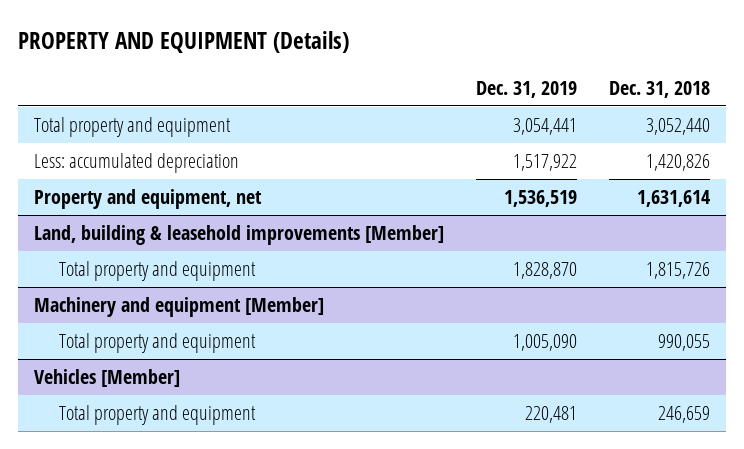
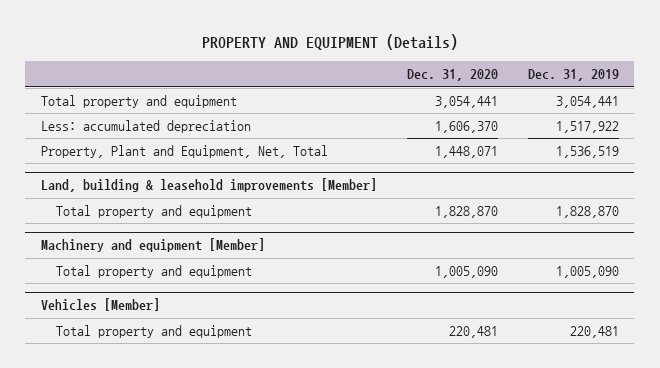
[608,80,710,98] Dec. 31, 2018 -> none
none -> [406,69,498,82] Dec. 31, 2020
[34,189,263,210] Property and equipment, net -> [40,145,328,159] Property, Plant and Equipment, Net, Total

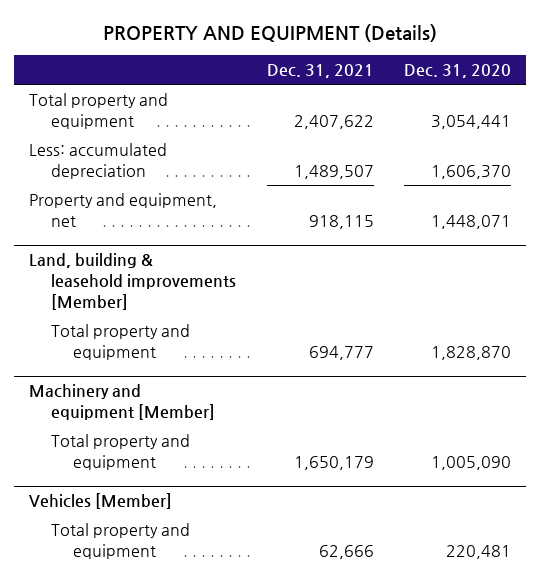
[528,69,620,82] Dec. 31, 2019 -> none
none -> [266,64,374,79] Dec. 31, 2021
[40,145,328,159] Property, Plant and Equipment, Net, Total -> [29,193,218,227] Property and equipment, net

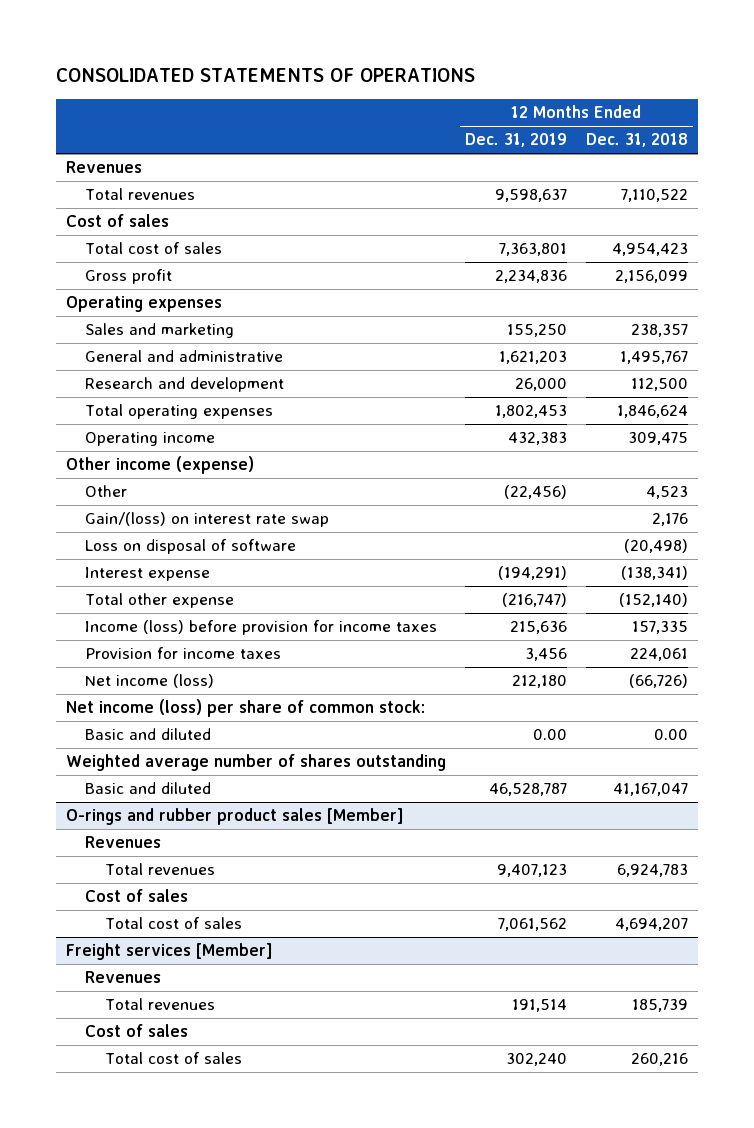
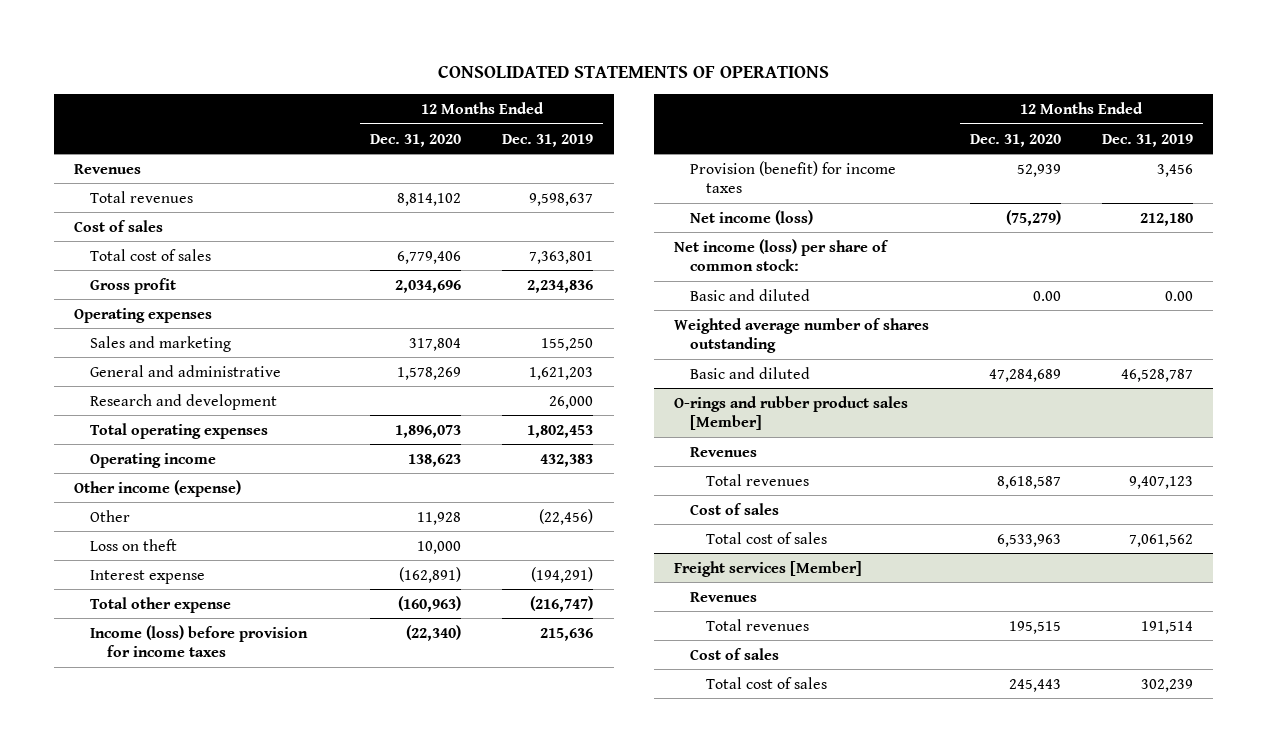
[585,133,688,148] Dec. 31, 2018 -> none
none -> [370,133,462,147] Dec. 31, 2020
[85,512,330,528] Gain/(loss) on interest rate swap -> none
[85,539,297,555] Loss on disposal of software -> none
none -> [90,538,178,551] Loss on theft
[85,647,282,660] Provision for income taxes -> [690,160,897,194] Provision (benefit) for income taxes
[505,1053,567,1067] 302,240 -> [1140,678,1193,692] 302,239

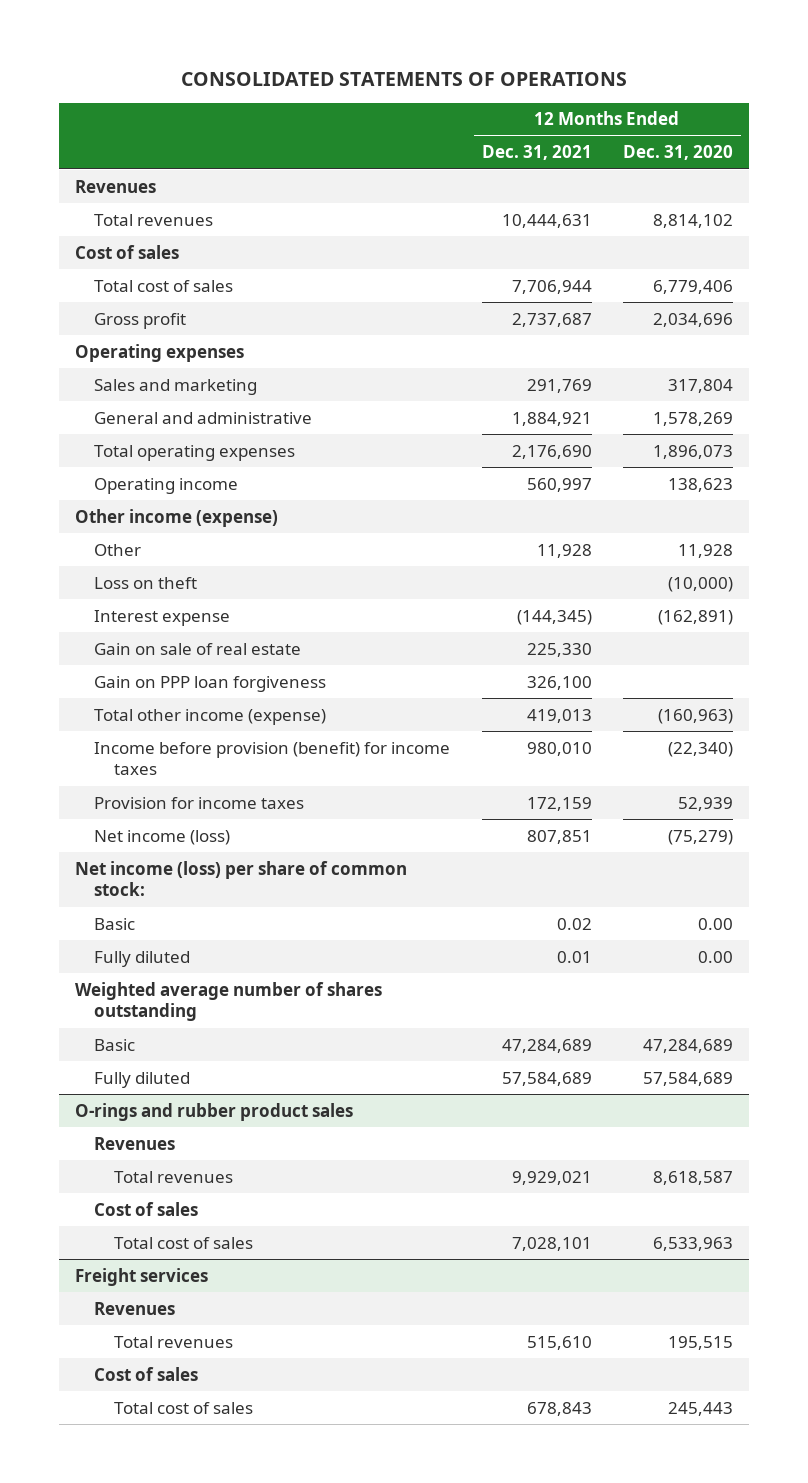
[502,133,594,147] Dec. 31, 2019 -> none
none -> [481,145,592,161] Dec. 31, 2021
[90,393,278,410] Research and development -> none
[417,540,462,554] 10,000 -> [668,576,734,592] (10,000)
none -> [94,642,302,655] Gain on sale of real estate
none -> [94,675,327,692] Gain on PPP loan forgiveness
[90,596,232,613] Total other expense -> [94,708,327,725] Total other income (expense)
[90,624,309,658] Income (loss) before provision for income taxes -> [94,741,451,776] Income before provision (benefit) for income taxes
[690,160,897,194] Provision (benefit) for income taxes -> [94,796,305,809] Provision for income taxes
[690,288,811,301] Basic and diluted -> none
none -> [94,917,136,930] Basic
none -> [94,950,191,967] Fully diluted
[690,366,811,379] Basic and diluted -> [94,1038,136,1051] Basic
none -> [94,1071,191,1088] Fully diluted
[674,395,909,431] O-rings and rubber product sales [Member] -> [74,1102,353,1121] O-rings and rubber product sales
[674,560,863,577] Freight services [Member] -> [74,1267,208,1286] Freight services

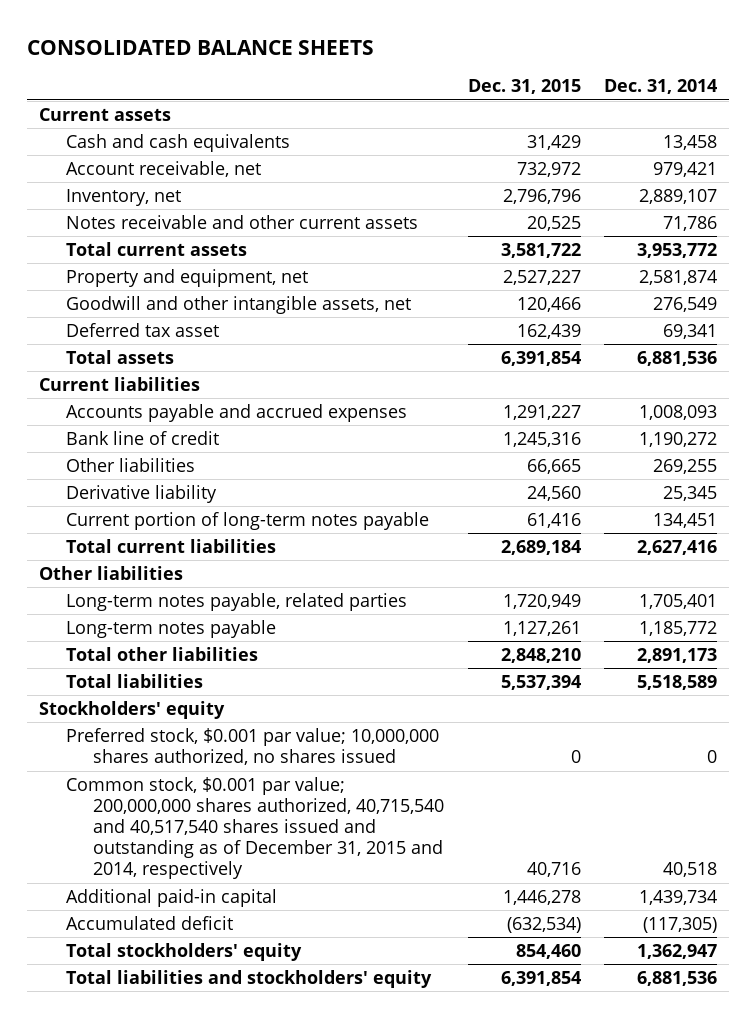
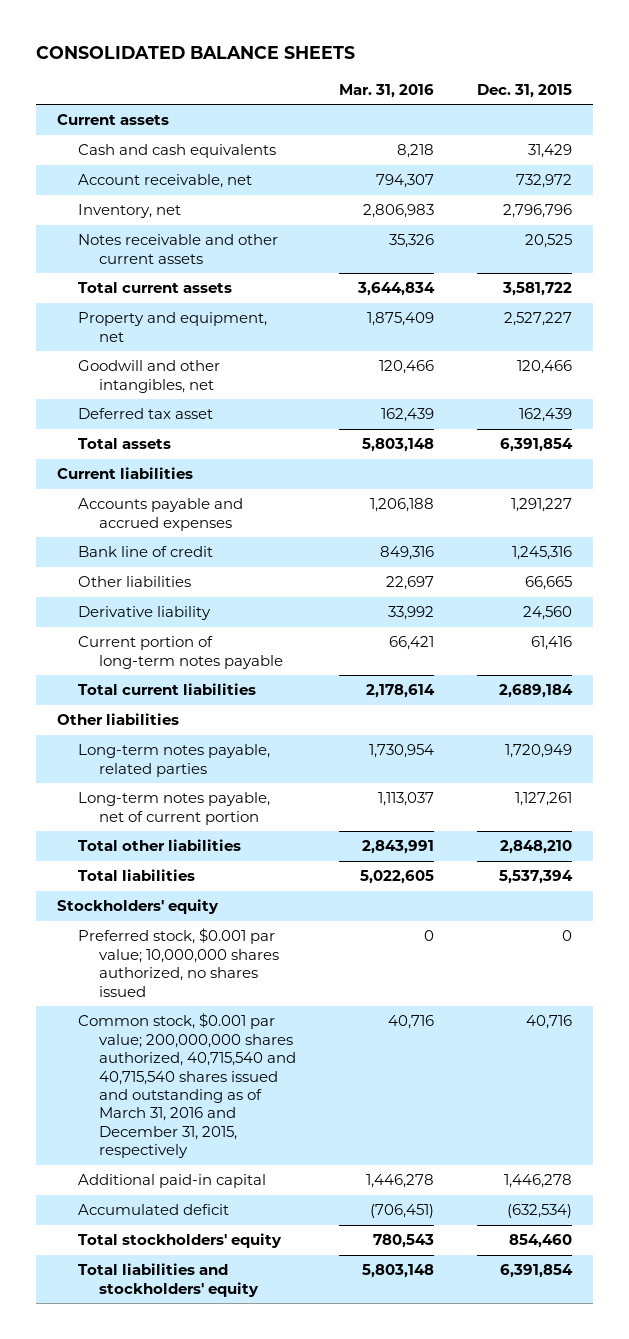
[604,79,718,95] Dec. 31, 2014 -> none
none -> [338,83,434,98] Mar. 31, 2016
[66,296,412,315] Goodwill and other intangible assets, net -> [78,360,221,393] Goodwill and other intangibles, net
[66,620,277,639] Long-term notes payable -> [78,792,271,825] Long-term notes payable, net of current portion
[66,777,445,880] Common stock, $0.001 par value; 200,000,000 shares authorized, 40,715,540 and 40,517,540 shares issued and outstanding as of December 31, 2015 and 2014, respectively -> [78,1013,297,1159] Common stock, $0.001 par value; 200,000,000 shares authorized, 40,715,540 and 40,715,540 shares issued and outstanding as of March 31, 2016 and December 31, 2015, respectively

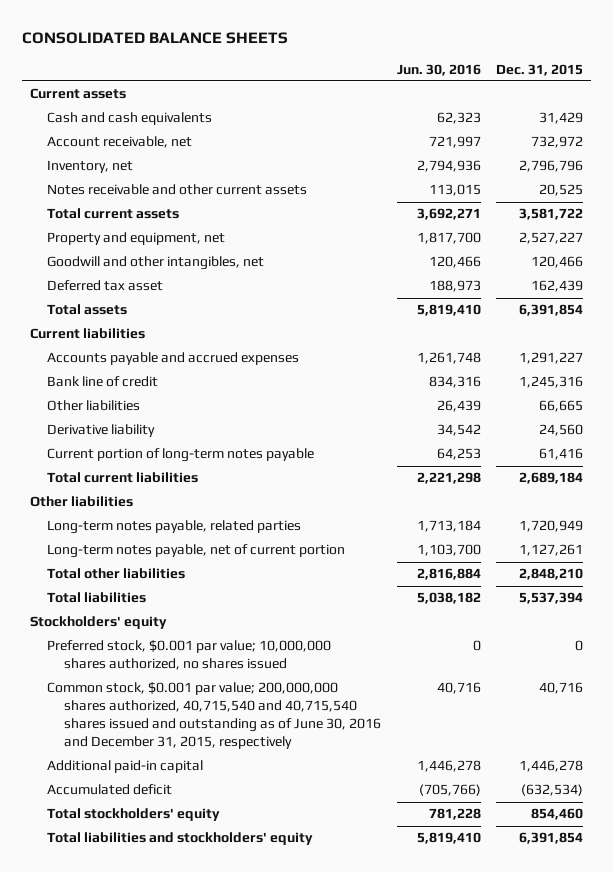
[338,83,434,98] Mar. 31, 2016 -> none
none -> [396,63,481,76] Jun. 30, 2016
[78,1013,297,1159] Common stock, $0.001 par value; 200,000,000 shares authorized, 40,715,540 and 40,715,540 shares issued and outstanding as of March 31, 2016 and December 31, 2015, respectively -> [46,682,382,750] Common stock, $0.001 par value; 200,000,000 shares authorized, 40,715,540 and 40,715,540 shares issued and outstanding as of June 30, 2016 and December 31, 2015, respectively

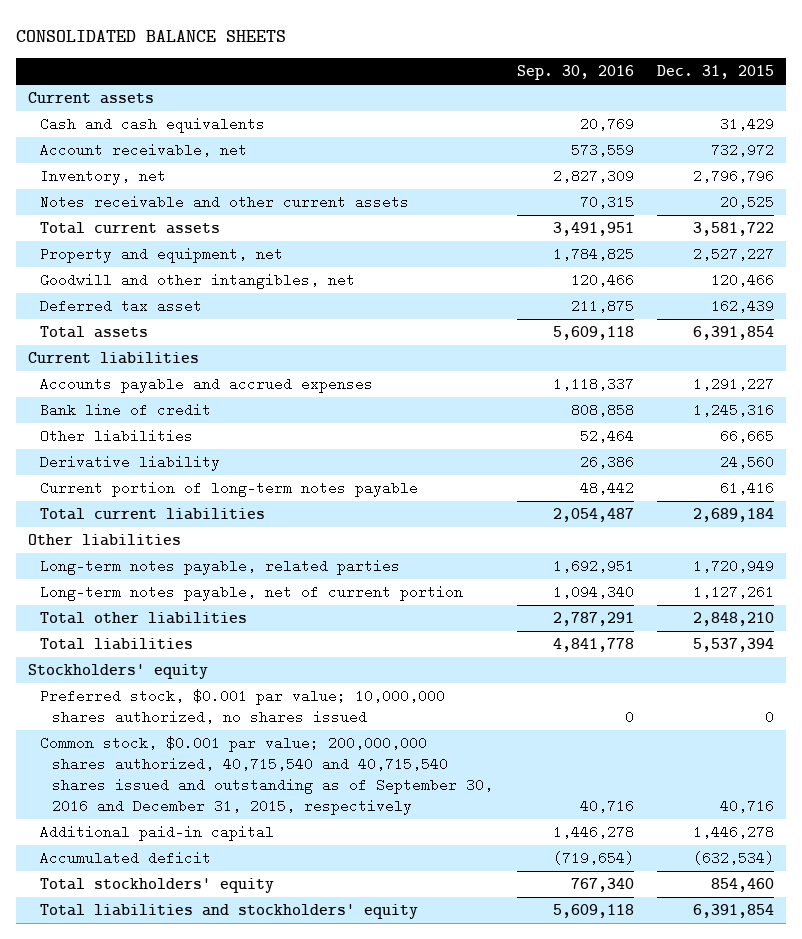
[396,63,481,76] Jun. 30, 2016 -> none
none -> [516,64,634,80] Sep. 30, 2016
[46,682,382,750] Common stock, $0.001 par value; 200,000,000 shares authorized, 40,715,540 and 40,715,540 shares issued and outstanding as of June 30, 2016 and December 31, 2015, respectively -> [40,736,493,815] Common stock, $0.001 par value; 200,000,000 shares authorized, 40,715,540 and 40,715,540 shares issued and outstanding as of September 30, 2016 and December 31, 2015, respectively

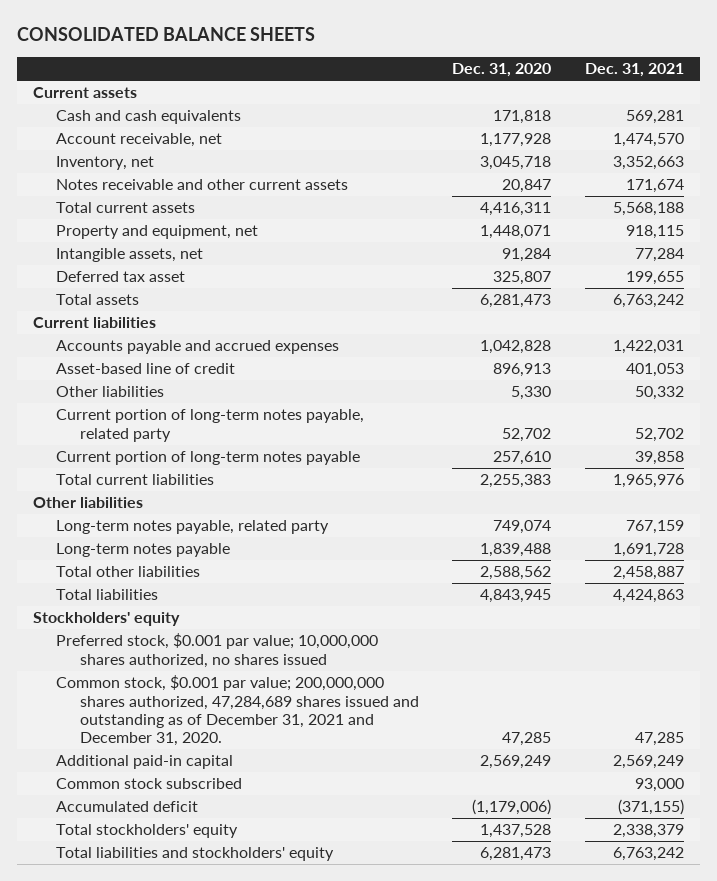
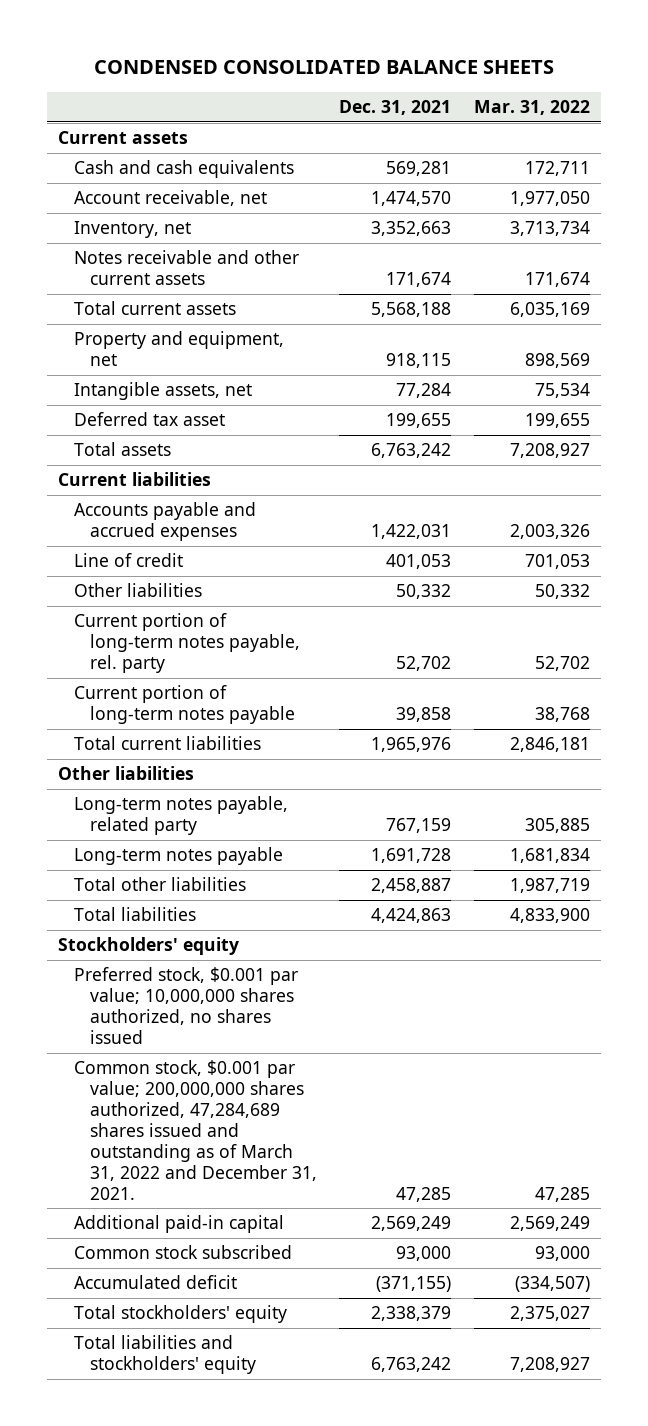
[16,26,315,41] CONSOLIDATED BALANCE SHEETS -> [93,59,554,74] CONDENSED CONSOLIDATED BALANCE SHEETS
[452,63,552,78] Dec. 31, 2020 -> none
none -> [473,99,590,115] Mar. 31, 2022
[56,363,236,375] Asset-based line of credit -> [73,553,183,568] Line of credit
[56,409,365,442] Current portion of long-term notes payable, related party -> [73,613,300,674] Current portion of long-term notes payable, rel. party
[56,675,419,747] Common stock, $0.001 par value; 200,000,000 shares authorized, 47,284,689 shares issued and outstanding as of December 31, 2021 and December 31, 2020. -> [73,1060,317,1200] Common stock, $0.001 par value; 200,000,000 shares authorized, 47,284,689 shares issued and outstanding as of March 31, 2022 and December 31, 2021.

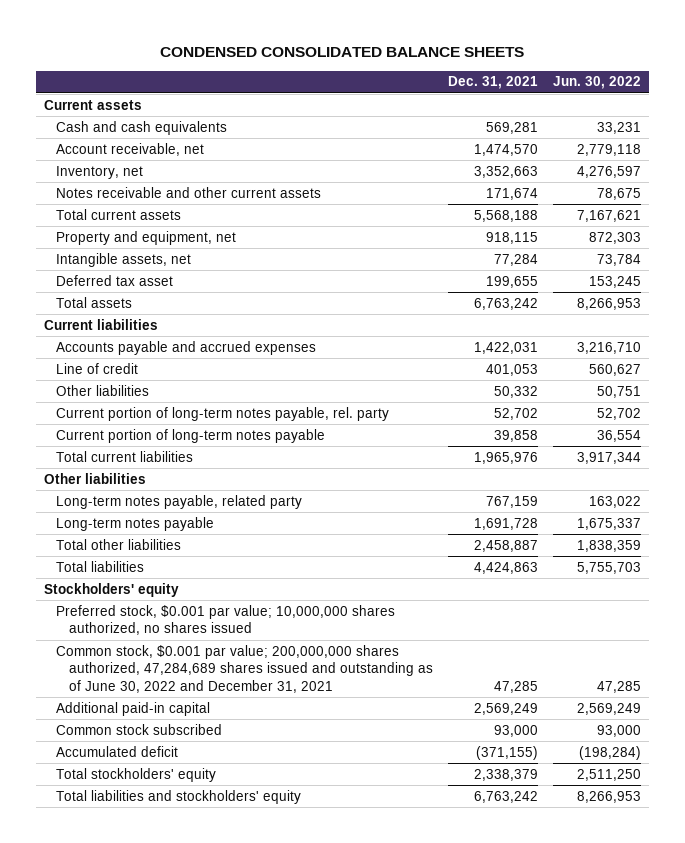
[473,99,590,115] Mar. 31, 2022 -> none
none -> [553,76,642,90] Jun. 30, 2022
[73,1060,317,1200] Common stock, $0.001 par value; 200,000,000 shares authorized, 47,284,689 shares issued and outstanding as of March 31, 2022 and December 31, 2021. -> [56,644,433,693] Common stock, $0.001 par value; 200,000,000 shares authorized, 47,284,689 shares issued and outstanding as of June 30, 2022 and December 31, 2021

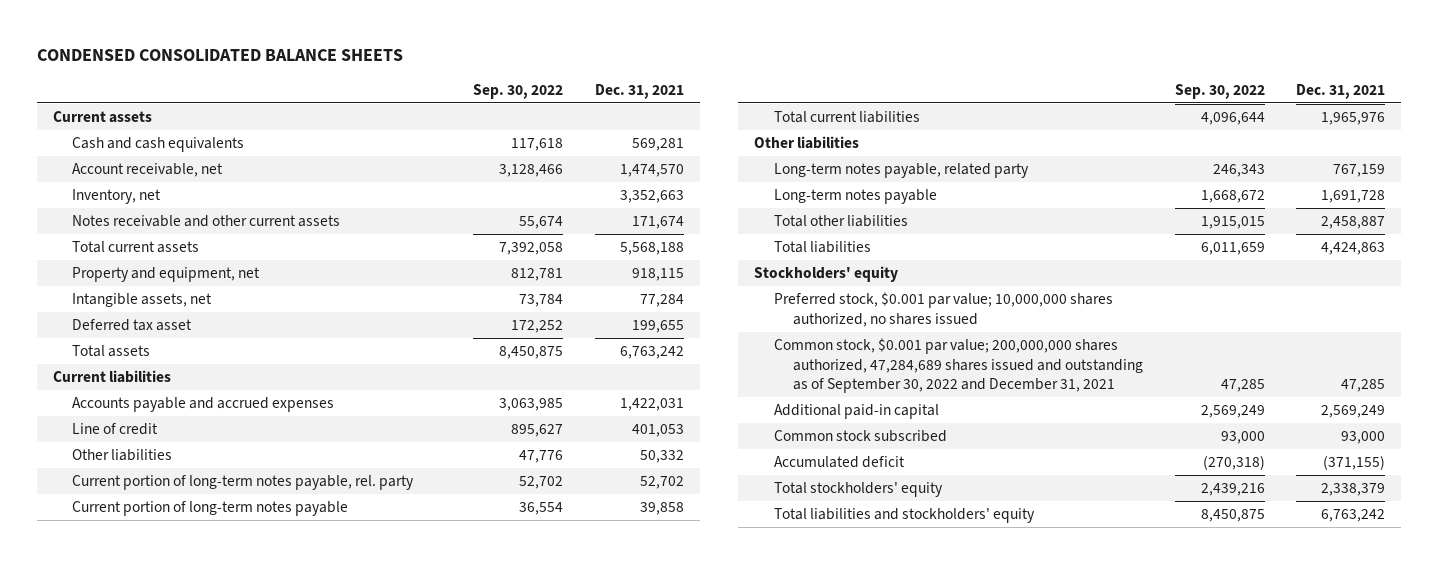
[553,76,642,90] Jun. 30, 2022 -> none
none -> [473,83,564,99] Sep. 30, 2022
[56,644,433,693] Common stock, $0.001 par value; 200,000,000 shares authorized, 47,284,689 shares issued and outstanding as of June 30, 2022 and December 31, 2021 -> [773,338,1144,394] Common stock, $0.001 par value; 200,000,000 shares authorized, 47,284,689 shares issued and outstanding as of September 30, 2022 and December 31, 2021

